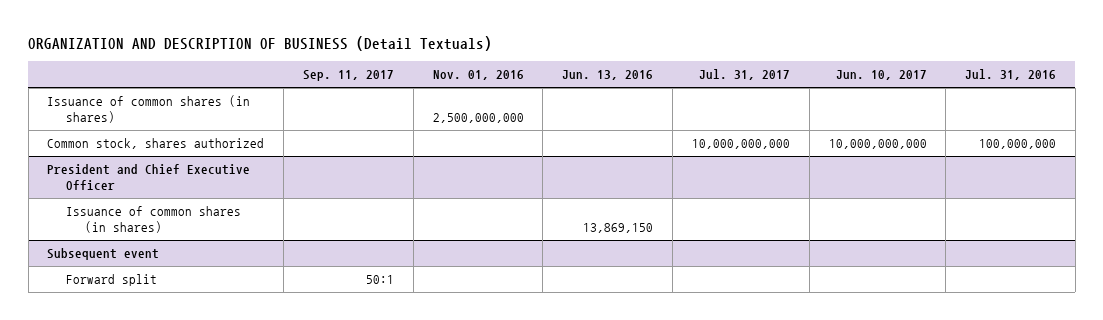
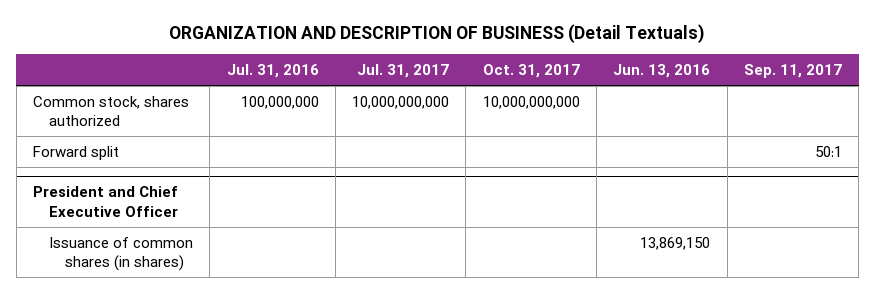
[432,70,524,81] Nov. 01, 2016 -> none
[835,70,927,81] Jun. 10, 2017 -> none
none -> [482,64,580,79] Oct. 31, 2017
[47,95,251,123] Issuance of common shares (in shares) -> none
none -> [32,145,119,160] Forward split
[47,248,160,261] Subsequent event -> none
[65,274,157,287] Forward split -> none

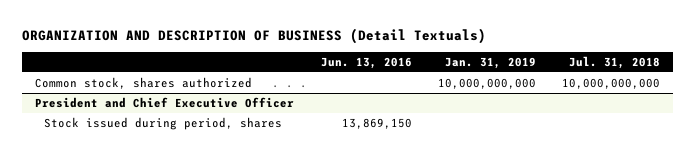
[226,64,319,79] Jul. 31, 2016 -> none
[357,64,450,79] Jul. 31, 2017 -> none
[482,64,580,79] Oct. 31, 2017 -> none
[743,64,842,79] Sep. 11, 2017 -> none
none -> [444,57,536,70] Jan. 31, 2019
none -> [569,56,661,70] Jul. 31, 2018
[32,145,119,160] Forward split -> none
[49,236,194,272] Issuance of common shares (in shares) -> [43,117,282,131] Stock issued during period, shares

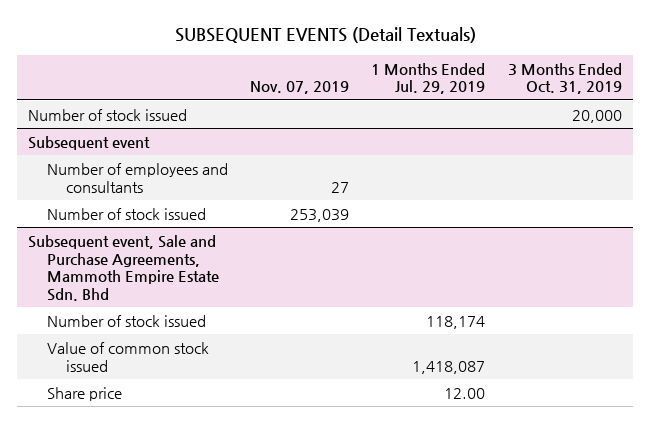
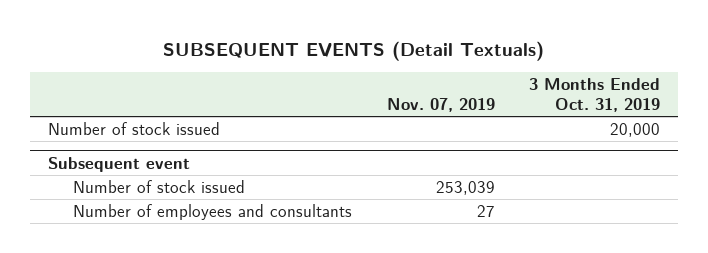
[371,62,486,95] 1 Months Ended Jul. 29, 2019 -> none
[27,234,219,302] Subsequent event, Sale and Purchase Agreements, Mammoth Empire Estate Sdn. Bhd -> none
[46,314,206,327] Number of stock issued -> none
[46,341,209,372] Value of common stock issued -> none
[46,386,122,401] Share price -> none
[46,162,228,193] Number of employees and consultants -> [72,203,352,220] Number of employees and consultants

